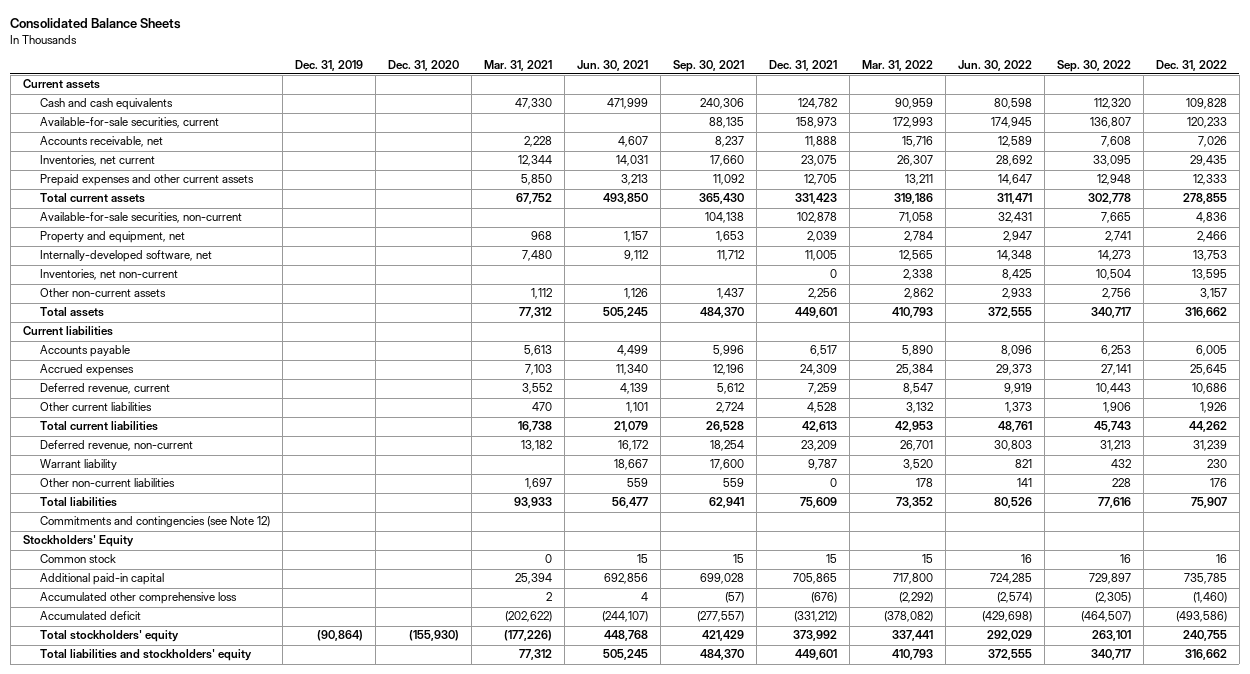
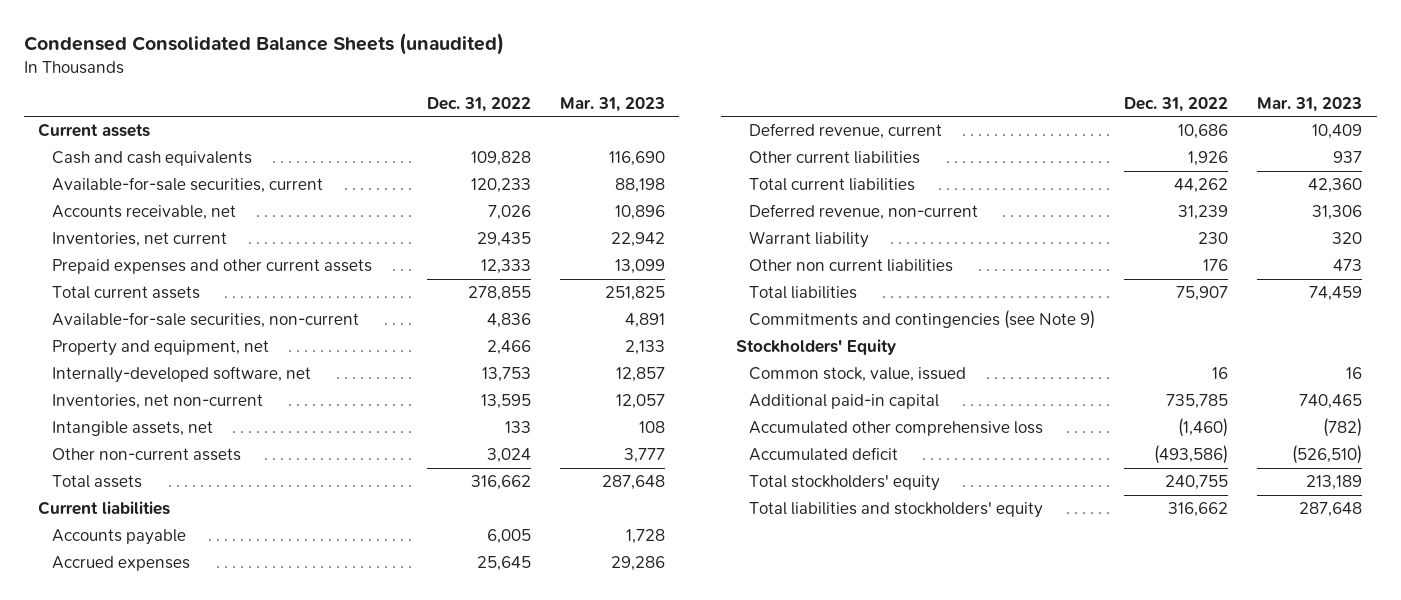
[10,18,182,30] Consolidated Balance Sheets -> [23,32,504,55] Condensed Consolidated Balance Sheets (unaudited)
[295,59,364,71] Dec. 31, 2019 -> none
[388,59,460,71] Dec. 31, 2020 -> none
[484,59,553,71] Mar. 31, 2021 -> none
[577,59,649,71] Jun. 30, 2021 -> none
[673,59,745,72] Sep. 30, 2021 -> none
[768,59,837,71] Dec. 31, 2021 -> none
[861,59,933,71] Mar. 31, 2022 -> none
[957,59,1032,71] Jun. 30, 2022 -> none
[1056,59,1131,72] Sep. 30, 2022 -> none
none -> [559,96,665,112] Mar. 31, 2023
none -> [51,421,213,437] Intangible assets, net
[1199,288,1227,300] 3,157 -> [486,448,531,464] 3,024
[40,478,176,488] Other non-current liabilities -> [749,259,954,273] Other non current liabilities
[40,516,271,528] Commitments and contingencies (see Note 12) -> [749,310,1096,330] Commitments and contingencies (see Note 9)
[40,554,117,564] Common stock -> [749,367,967,383] Common stock, value, issued

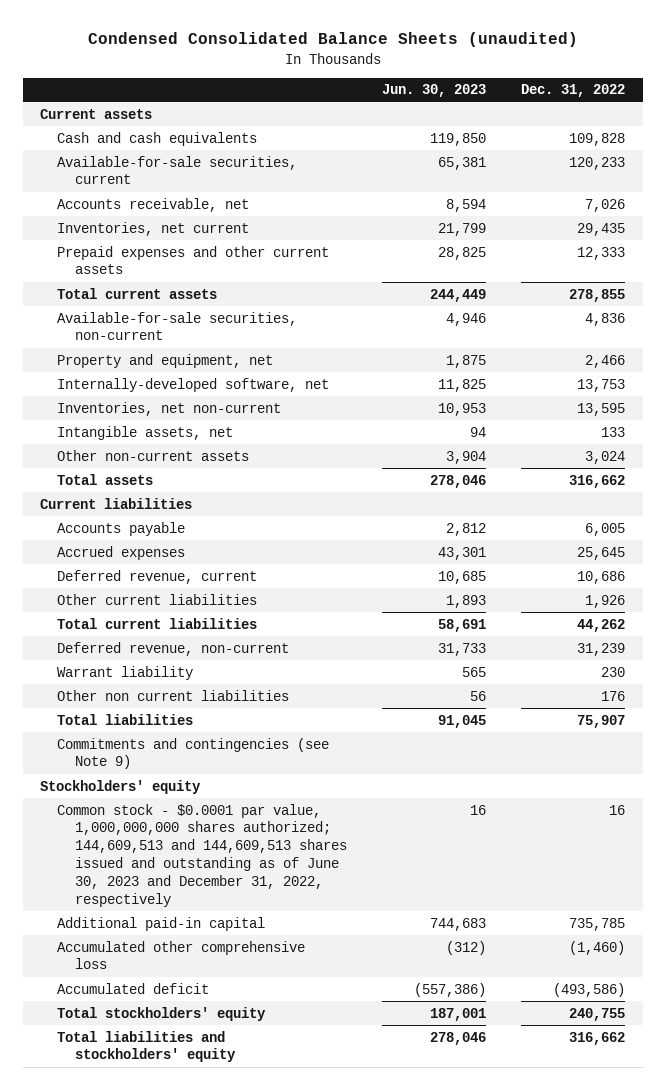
[559,96,665,112] Mar. 31, 2023 -> none
none -> [381,84,486,98] Jun. 30, 2023
[735,339,896,356] Stockholders' Equity -> [40,779,202,794] Stockholders' equity
[749,367,967,383] Common stock, value, issued -> [57,803,347,907] Common stock - $0.0001 par value, 1,000,000,000 shares authorized; 144,609,513 and 144,609,513 shares issued and outstanding as of June 30, 2023 and December 31, 2022, respectively

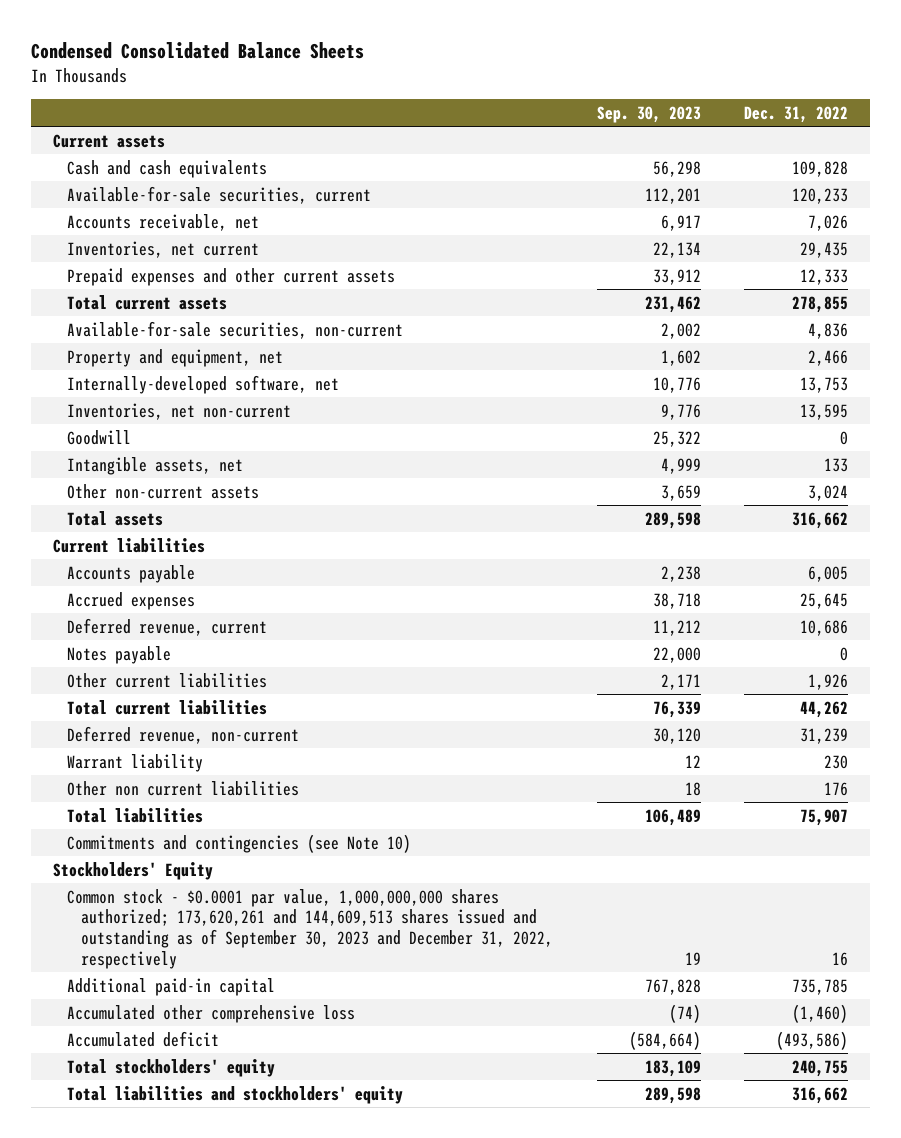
[87,32,578,48] Condensed Consolidated Balance Sheets (unaudited) -> [31,42,365,60] Condensed Consolidated Balance Sheets
[381,84,486,98] Jun. 30, 2023 -> none
none -> [596,106,701,124] Sep. 30, 2023
none -> [66,429,131,445] Goodwill
none -> [66,645,171,664] Notes payable
[57,737,330,770] Commitments and contingencies (see Note 9) -> [66,833,411,853] Commitments and contingencies (see Note 10)
[40,779,202,794] Stockholders' equity -> [53,861,214,880] Stockholders' Equity
[57,803,347,907] Common stock - $0.0001 par value, 1,000,000,000 shares authorized; 144,609,513 and 144,609,513 shares issued and outstanding as of June 30, 2023 and December 31, 2022, respectively -> [66,888,553,969] Common stock - $0.0001 par value, 1,000,000,000 shares authorized; 173,620,261 and 144,609,513 shares issued and outstanding as of September 30, 2023 and December 31, 2022, respectively

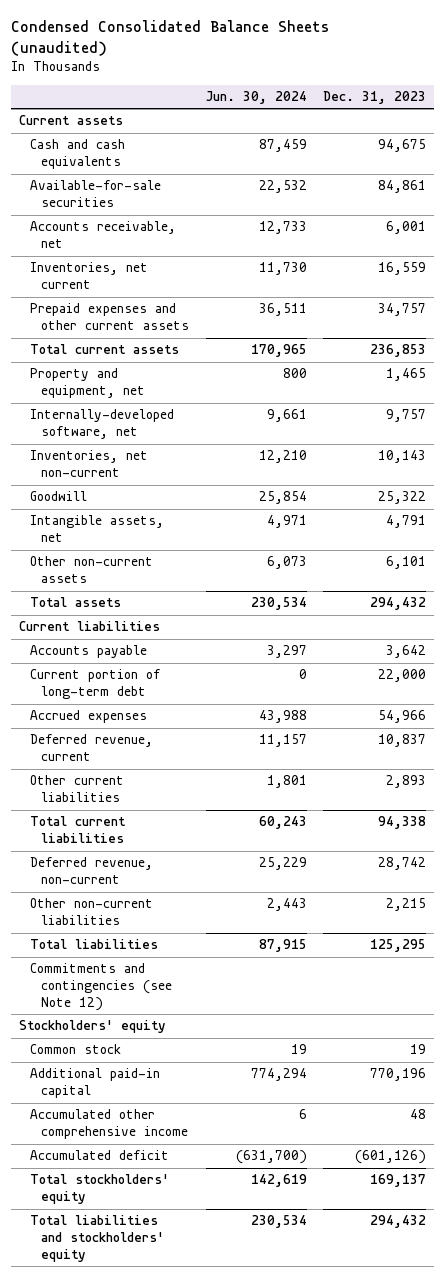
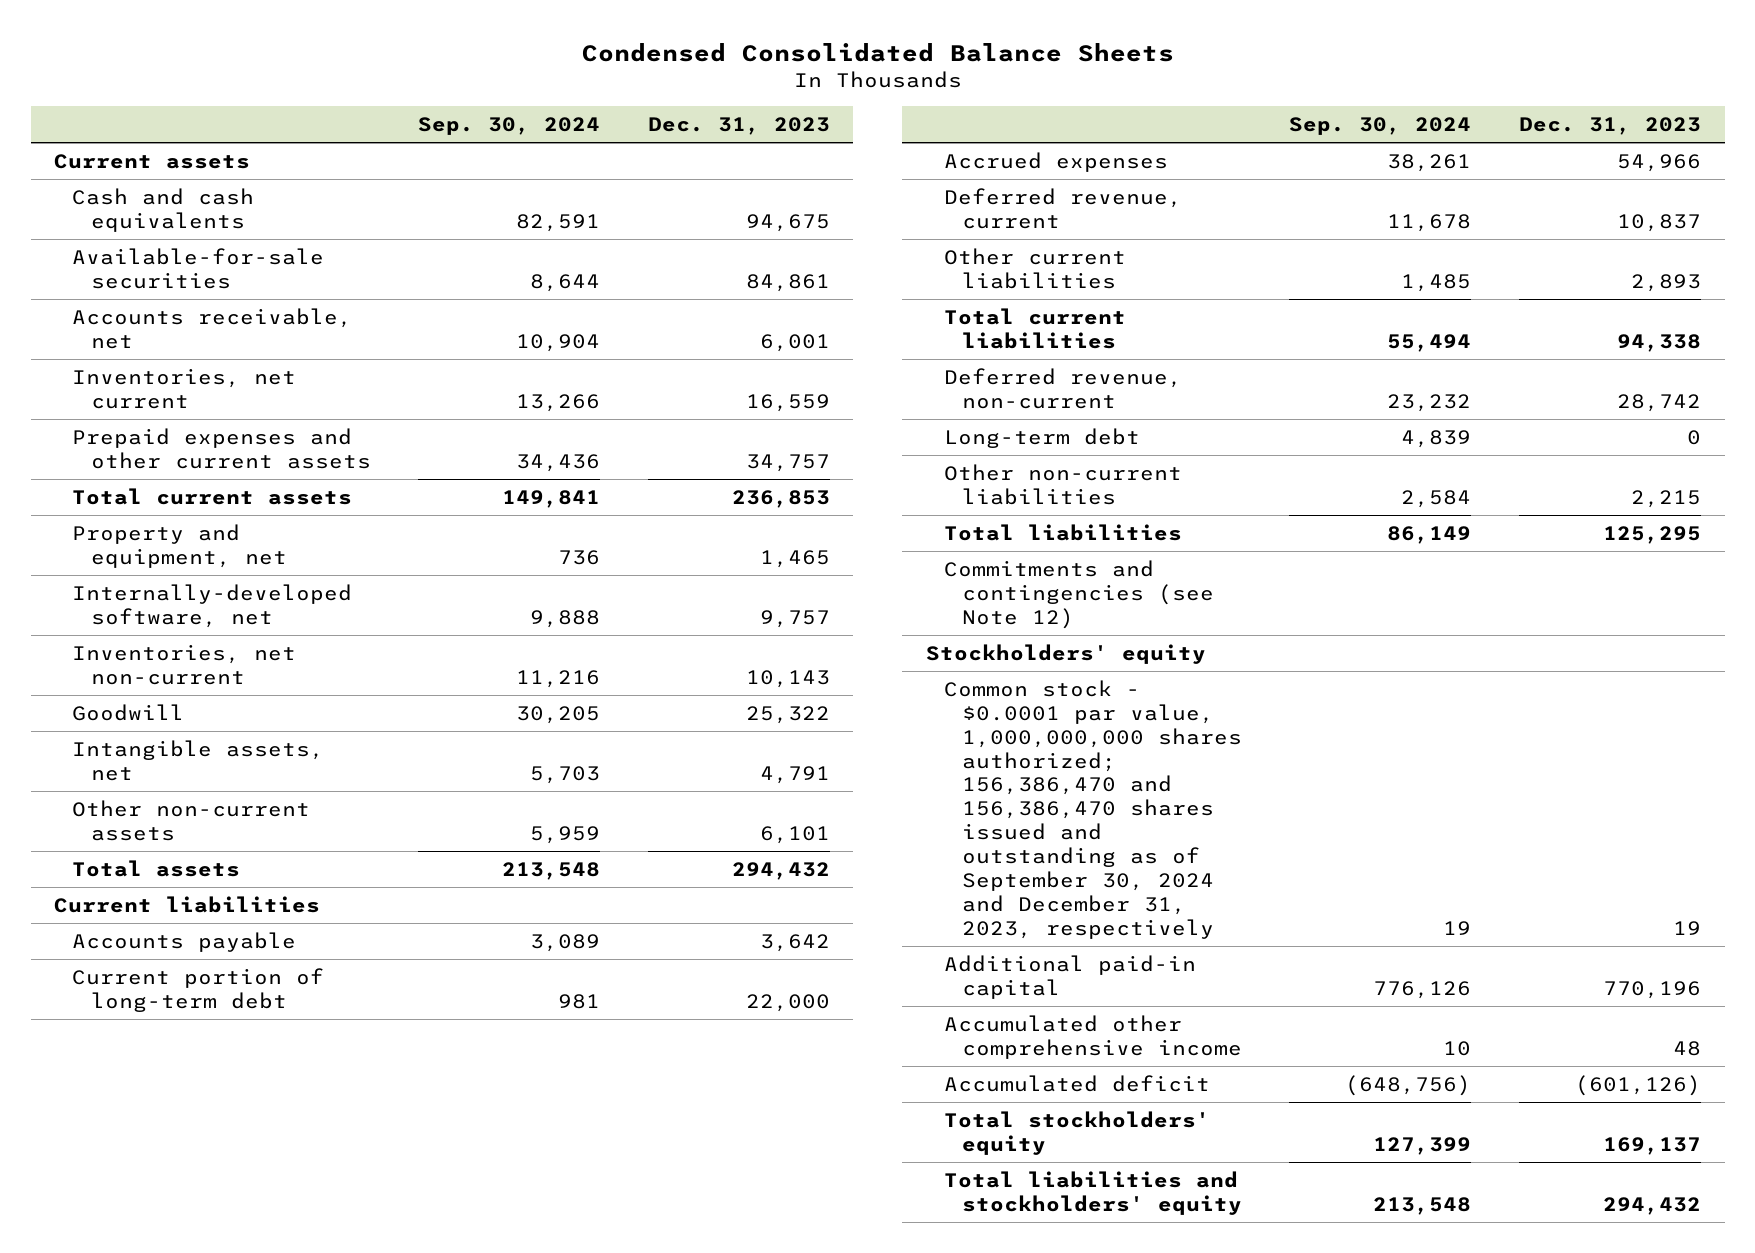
[10,19,329,56] Condensed Consolidated Balance Sheets (unaudited) -> [581,42,1174,62] Condensed Consolidated Balance Sheets
[205,91,307,105] Jun. 30, 2024 -> none
none -> [418,117,601,136] Sep. 30, 2024
none -> [943,427,1140,448] Long-term debt
[30,1044,122,1055] Common stock -> [943,679,1242,939] Common stock - $0.0001 par value, 1,000,000,000 shares authorized; 156,386,470 and 156,386,470 shares issued and outstanding as of September 30, 2024 and December 31, 2023, respectively

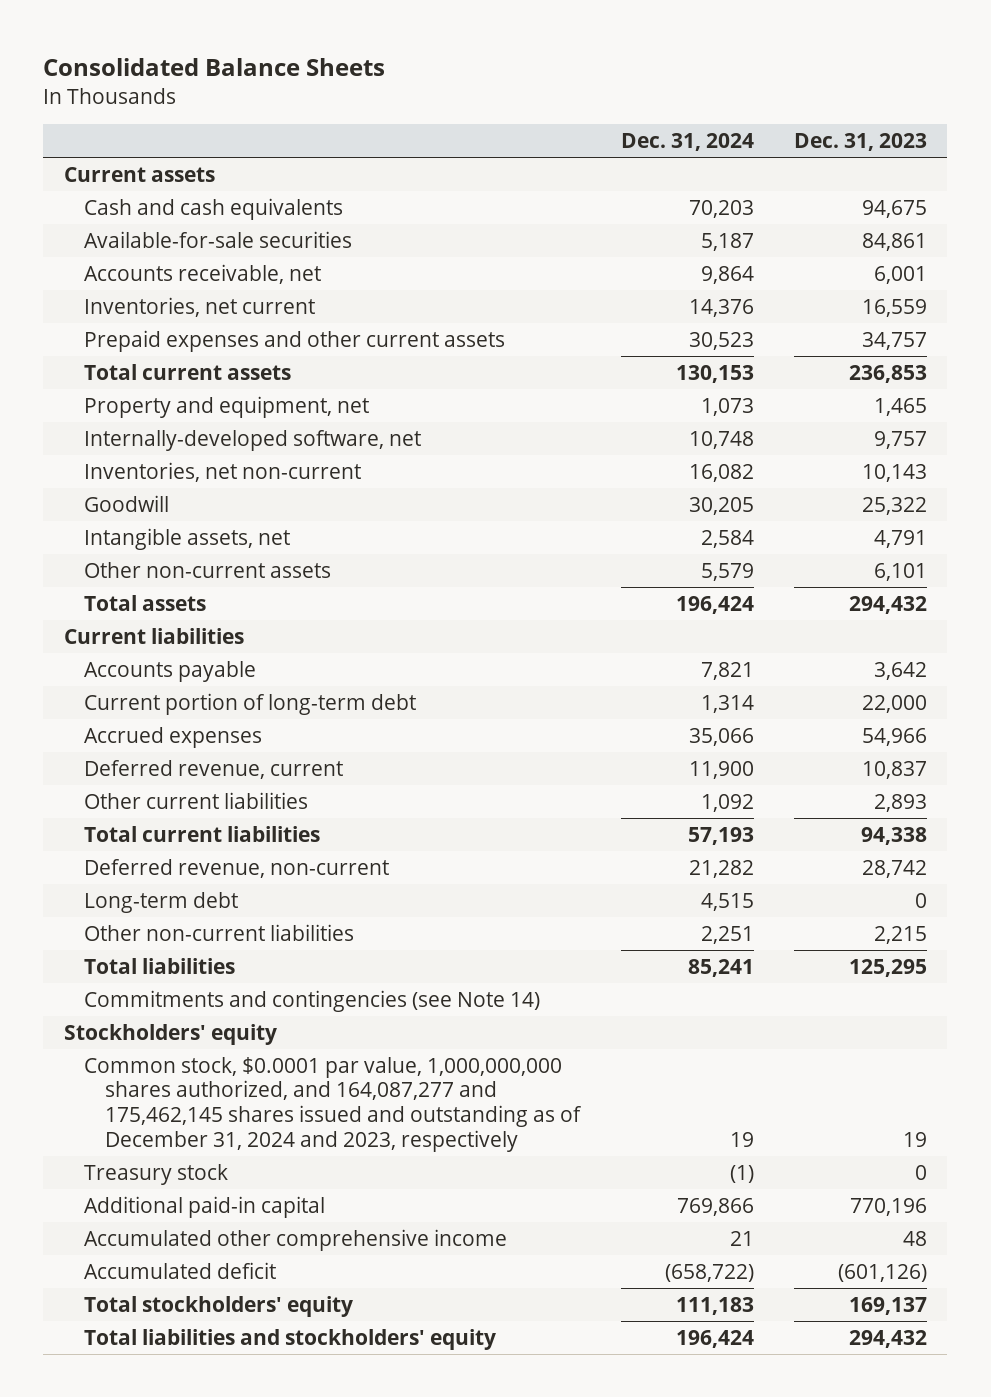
[581,42,1174,62] Condensed Consolidated Balance Sheets -> [43,57,386,76] Consolidated Balance Sheets
[418,117,601,136] Sep. 30, 2024 -> none
none -> [620,133,754,152] Dec. 31, 2024
[943,559,1214,629] Commitments and contingencies (see Note 12) -> [84,989,541,1012] Commitments and contingencies (see Note 14)
[943,679,1242,939] Common stock - $0.0001 par value, 1,000,000,000 shares authorized; 156,386,470 and 156,386,470 shares issued and outstanding as of September 30, 2024 and December 31, 2023, respectively -> [84,1056,583,1152] Common stock, $0.0001 par value, 1,000,000,000 shares authorized, and 164,087,277 and 175,462,145 shares issued and outstanding as of December 31, 2024 and 2023, respectively
none -> [84,1163,229,1185] Treasury stock

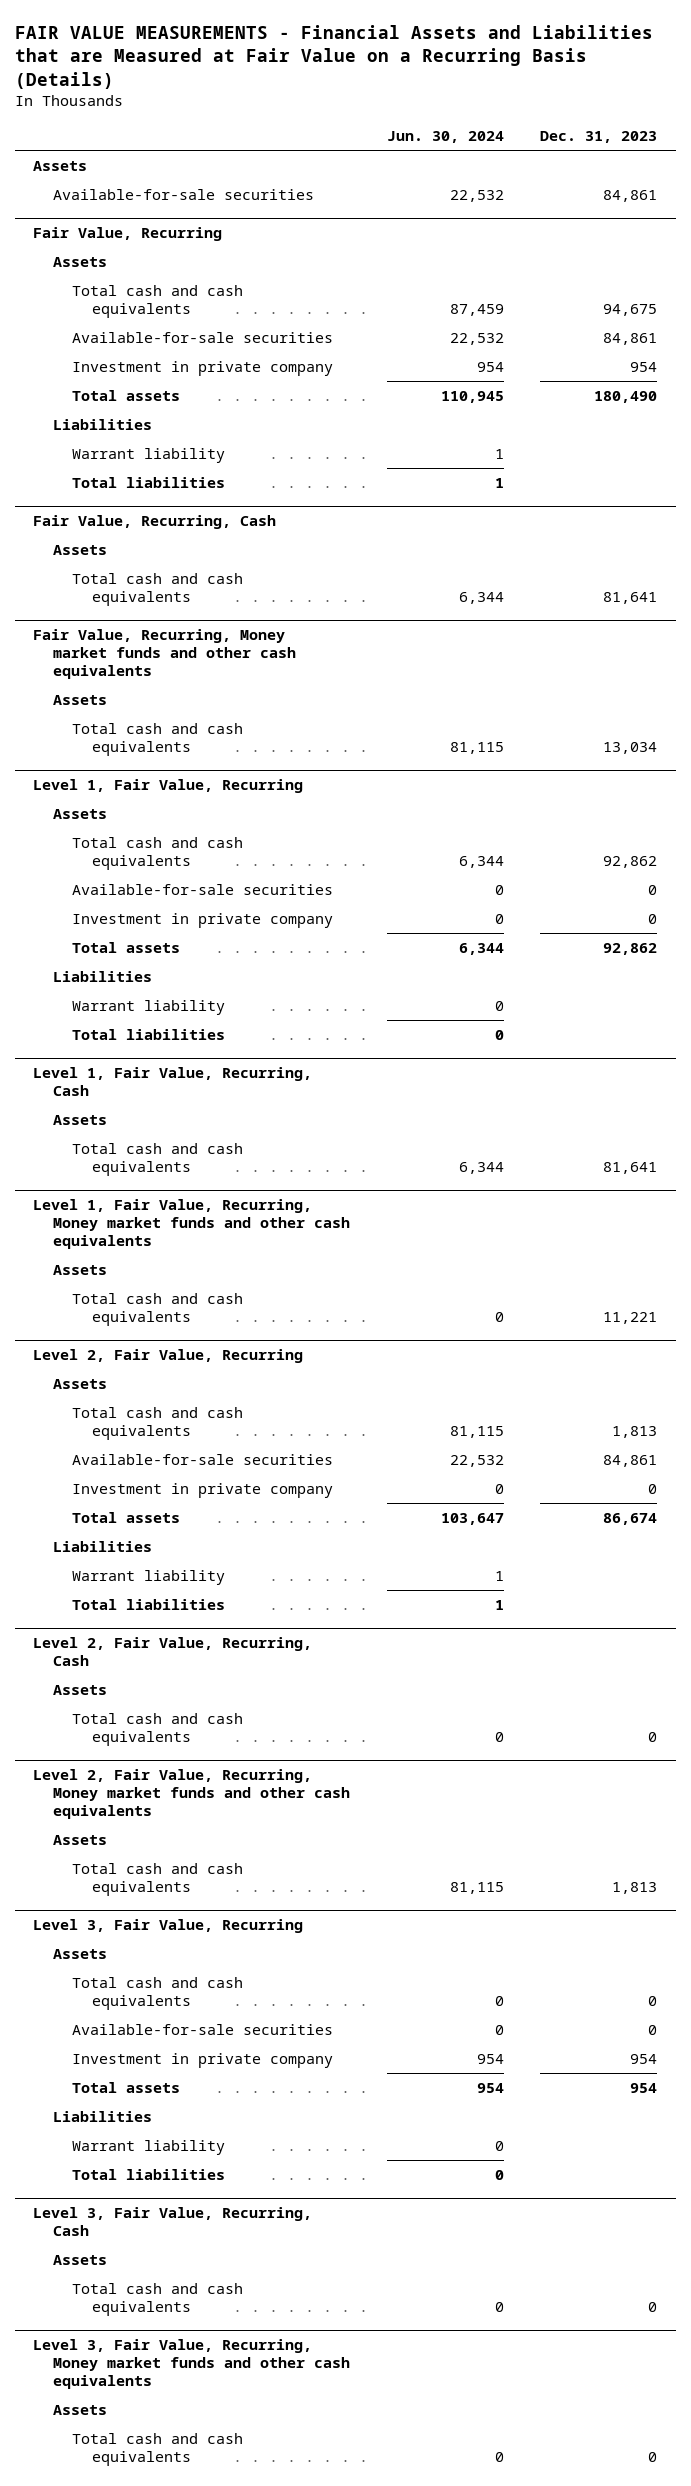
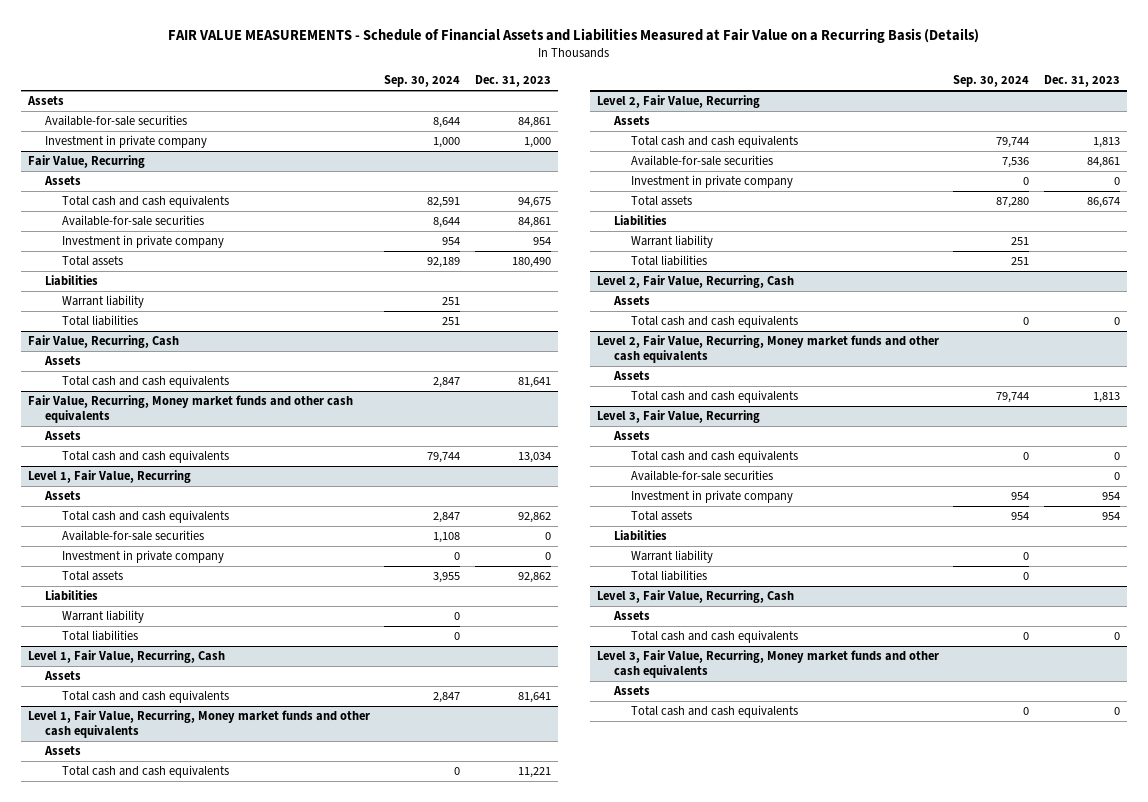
[14,24,653,89] FAIR VALUE MEASUREMENTS - Financial Assets and Liabilities that are Measured at Fair Value on a Recurring Basis (Details) -> [167,28,979,44] FAIR VALUE MEASUREMENTS - Schedule of Financial Assets and Liabilities Measured at Fair Value on a Recurring Basis (Details)
[386,131,504,144] Jun. 30, 2024 -> none
none -> [384,75,461,88] Sep. 30, 2024
none -> [44,135,207,149] Investment in private company

